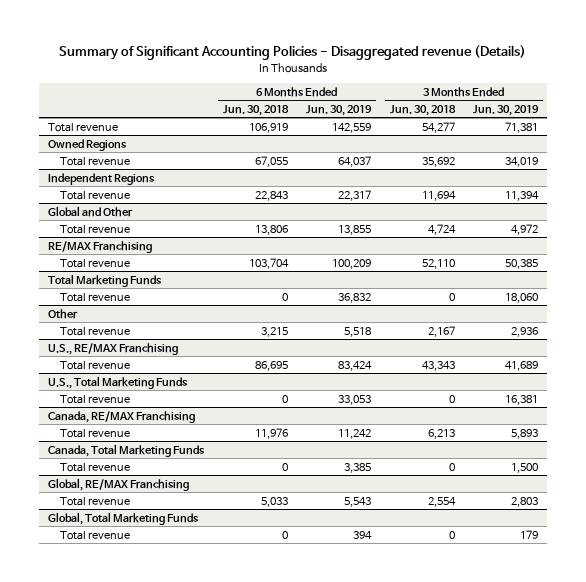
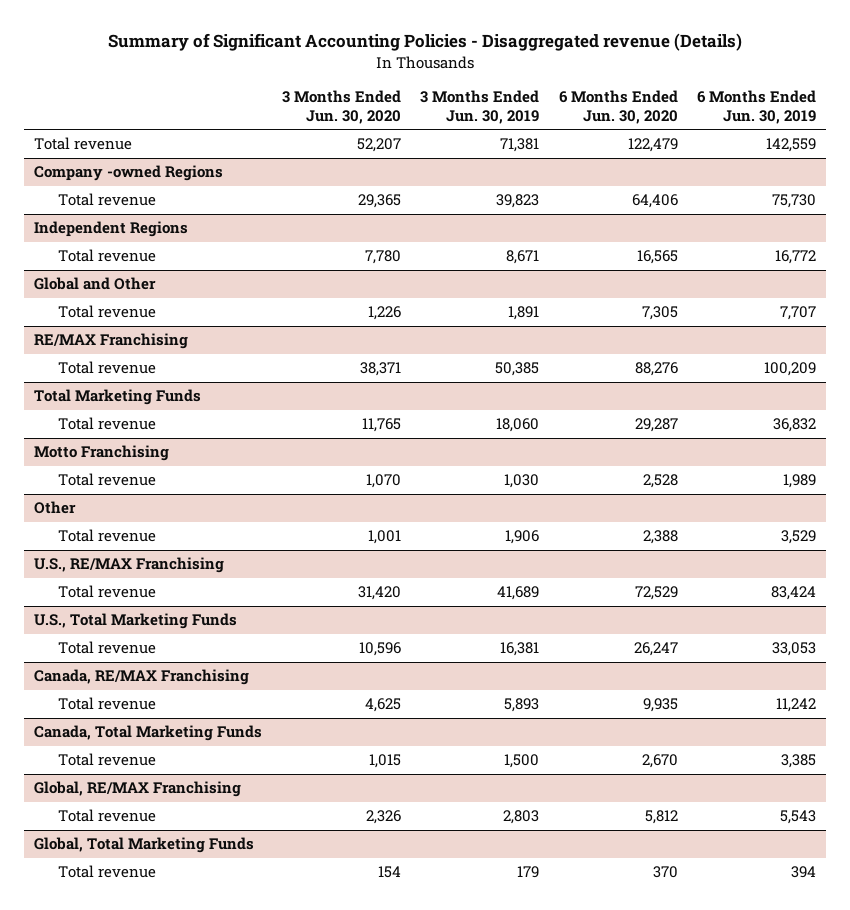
[222,104,289,116] Jun. 30, 2018 -> none
[389,104,456,116] Jun. 30, 2018 -> none
none -> [281,89,401,124] 3 Months Ended Jun. 30, 2020
none -> [558,89,678,124] 6 Months Ended Jun. 30, 2020
[48,138,128,151] Owned Regions -> [33,165,223,182] Company -owned Regions
[338,155,372,167] 64,037 -> [772,194,817,209] 75,730
[505,156,539,167] 34,019 -> [496,194,540,209] 39,823
[338,189,372,201] 22,317 -> [775,250,817,265] 16,772
[505,190,540,201] 11,394 -> [506,250,540,265] 8,671
[338,224,372,235] 13,855 -> [780,306,817,321] 7,707
[511,223,539,235] 4,972 -> [508,306,540,321] 1,891
none -> [33,445,169,462] Motto Franchising
none -> [57,473,156,487] Total revenue
[344,326,372,337] 5,518 -> [781,530,817,545] 3,529
[511,326,539,337] 2,936 -> [505,530,540,545] 1,906

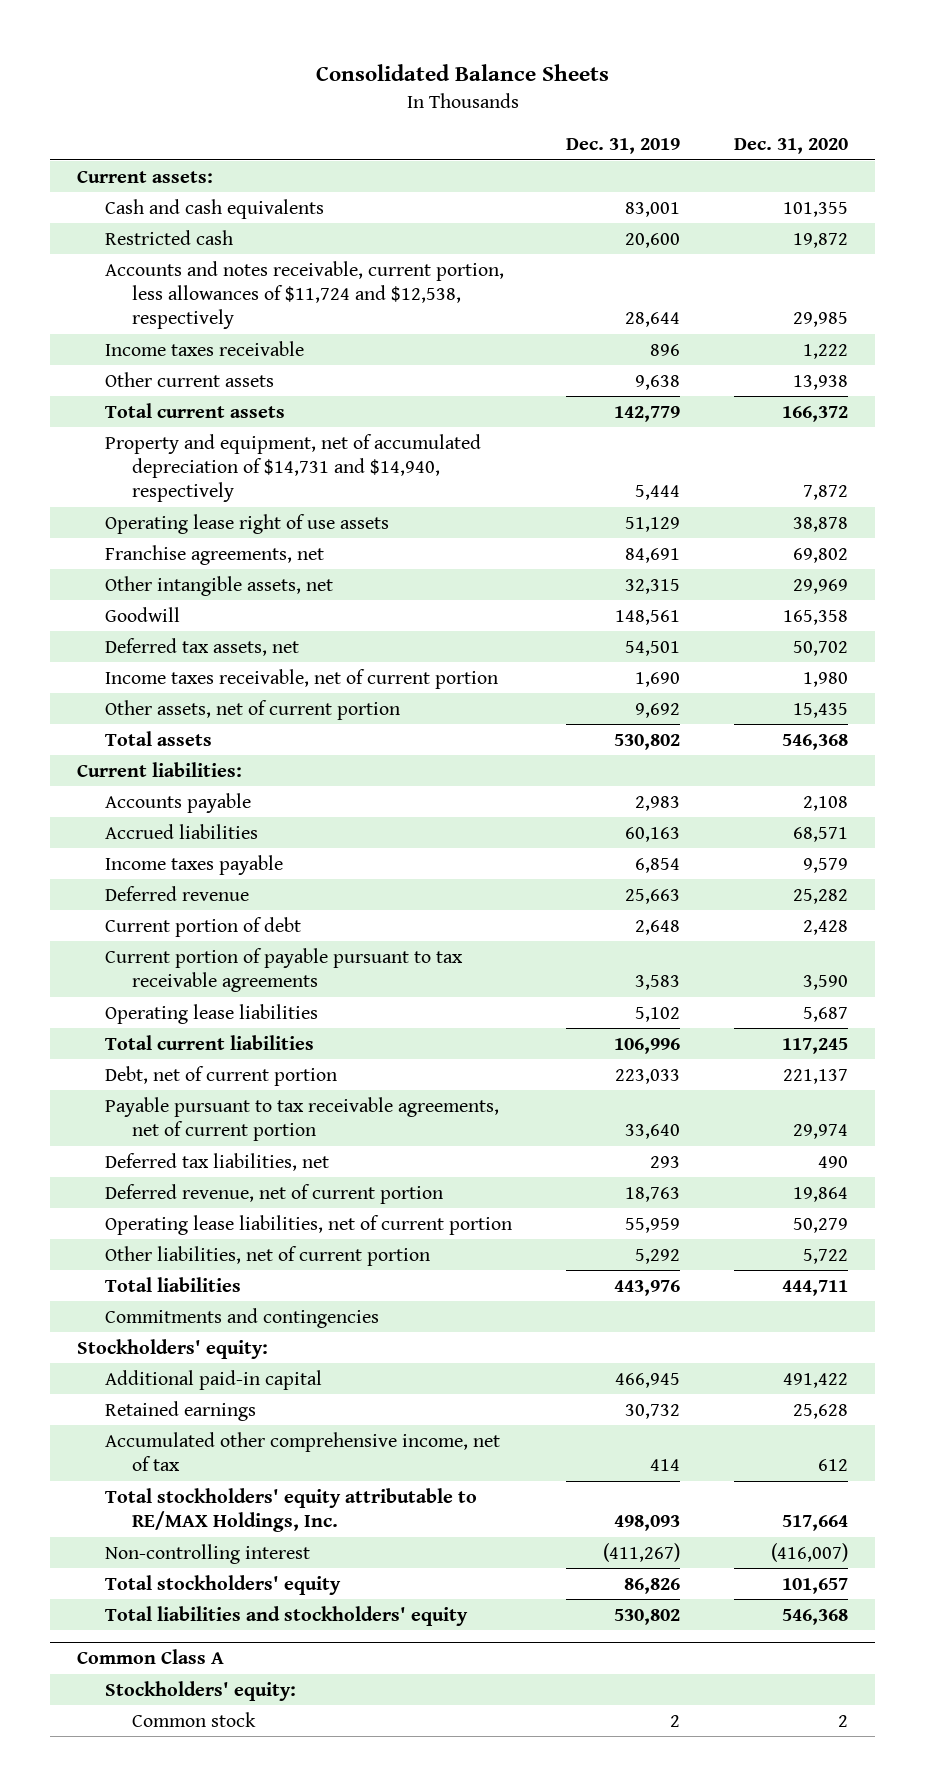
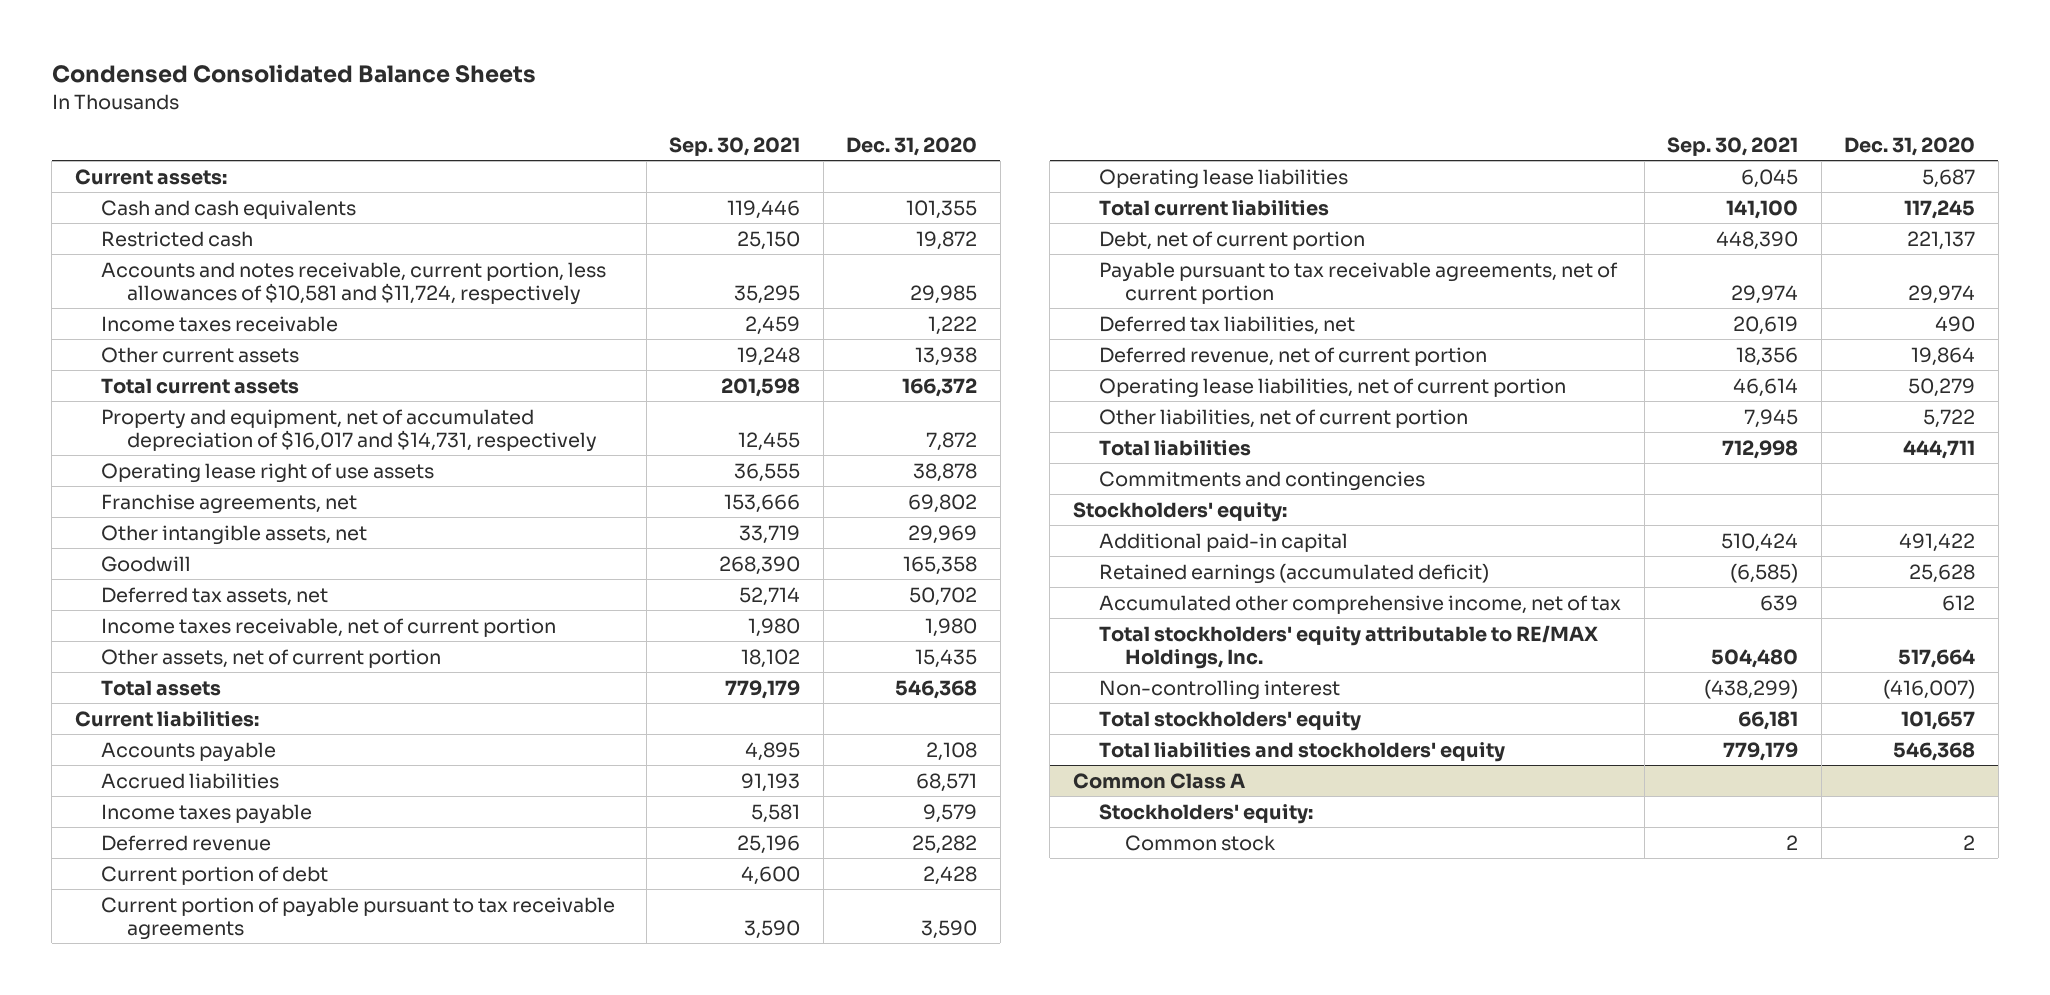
[315,64,609,82] Consolidated Balance Sheets -> [51,64,536,84] Condensed Consolidated Balance Sheets
[565,138,680,155] Dec. 31, 2019 -> none
none -> [669,136,801,156] Sep. 30, 2021
[104,260,504,330] Accounts and notes receivable, current portion, less allowances of $11,724 and $12,538, respectively -> [101,261,607,305] Accounts and notes receivable, current portion, less allowances of $10,581 and $11,724, respectively
[104,433,481,503] Property and equipment, net of accumulated depreciation of $14,731 and $14,940, respectively -> [101,408,598,452] Property and equipment, net of accumulated depreciation of $16,017 and $14,731, respectively
[104,1400,256,1421] Retained earnings -> [1098,562,1489,584] Retained earnings (accumulated deficit)

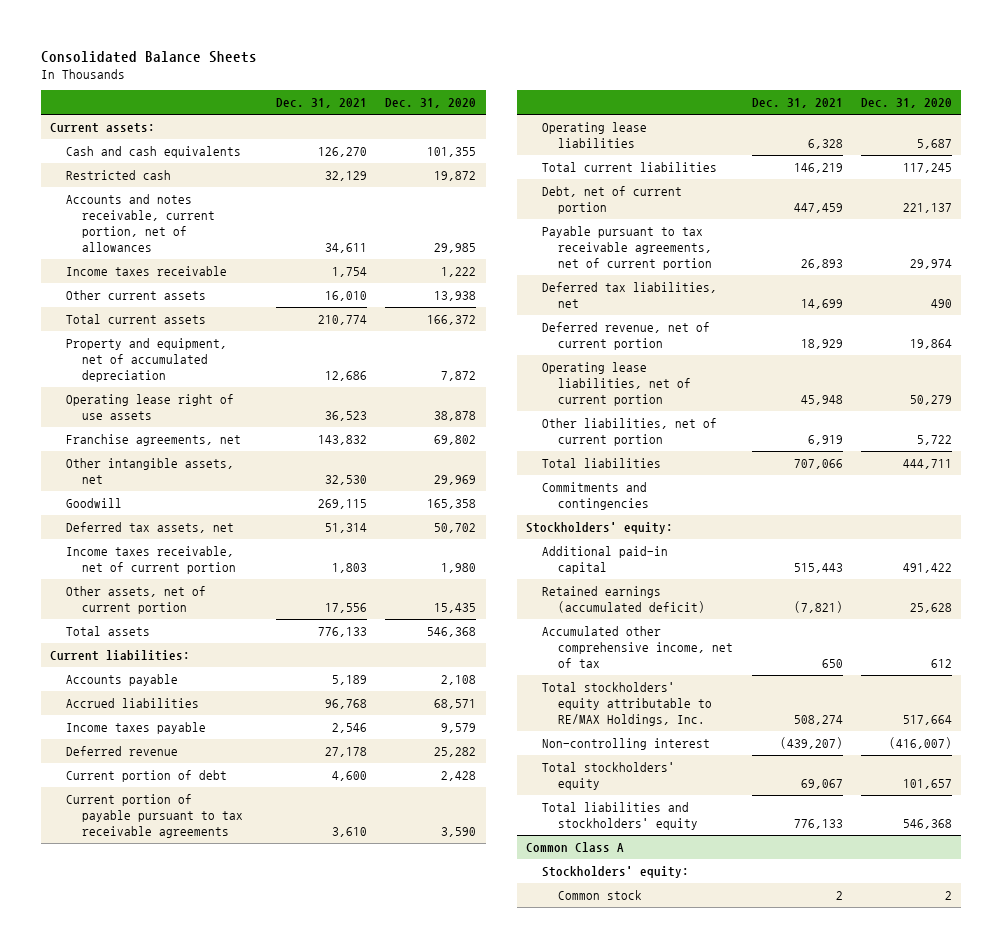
[51,64,536,84] Condensed Consolidated Balance Sheets -> [41,50,258,63] Consolidated Balance Sheets
[669,136,801,156] Sep. 30, 2021 -> none
none -> [275,98,367,109] Dec. 31, 2021
[101,261,607,305] Accounts and notes receivable, current portion, less allowances of $10,581 and $11,724, respectively -> [66,194,216,253] Accounts and notes receivable, current portion, net of allowances
[101,408,598,452] Property and equipment, net of accumulated depreciation of $16,017 and $14,731, respectively -> [66,338,228,383] Property and equipment, net of accumulated depreciation

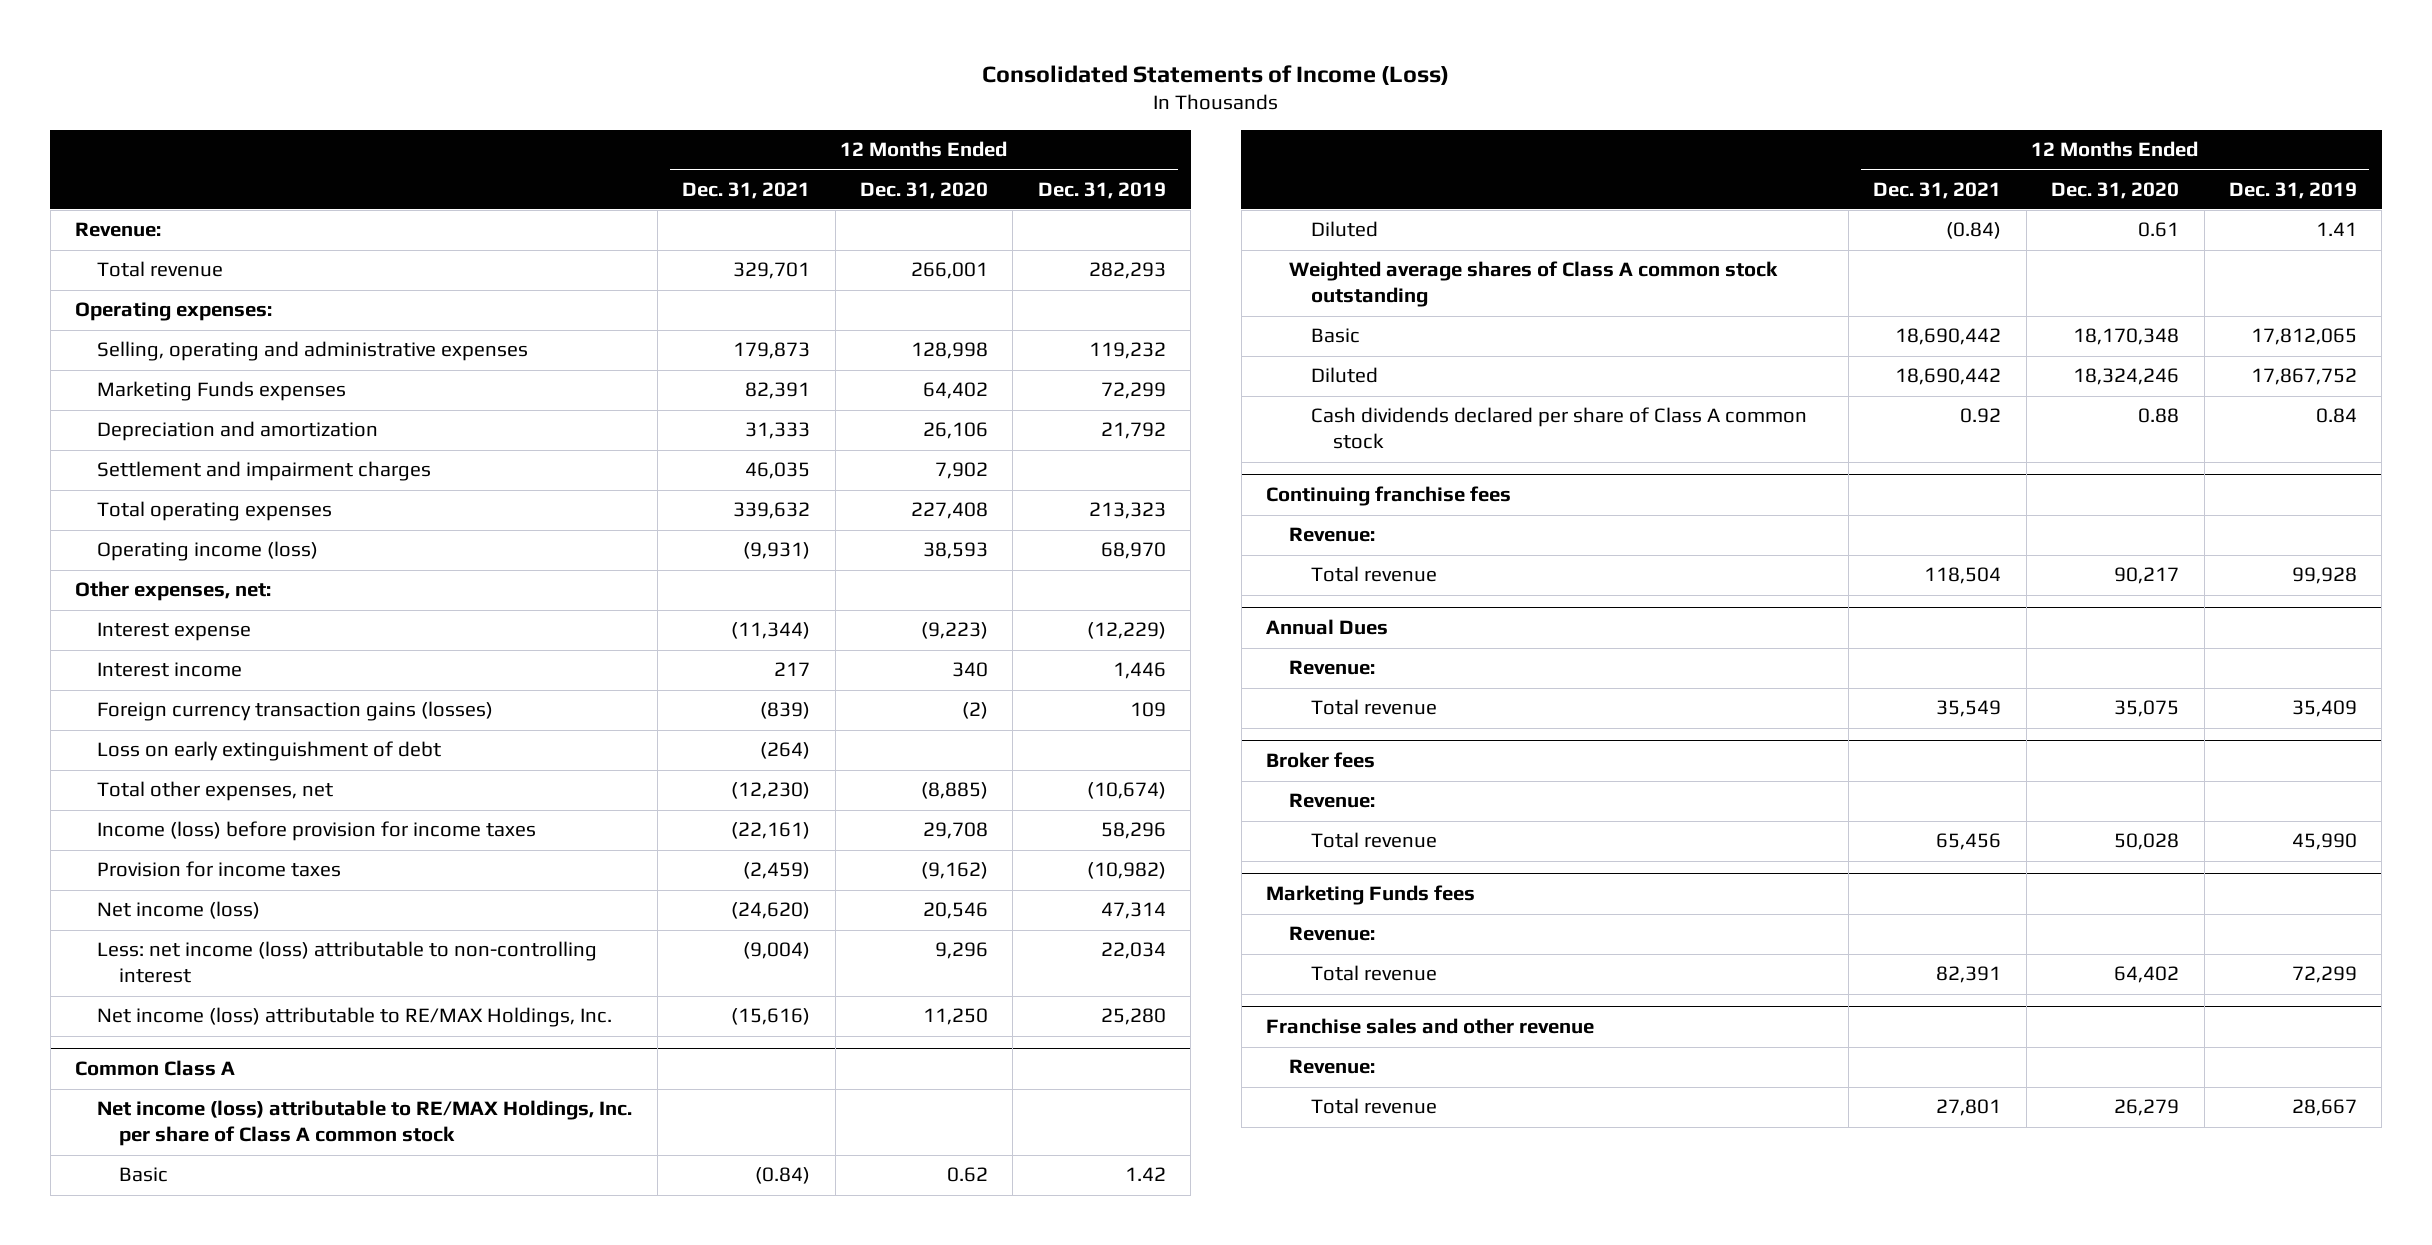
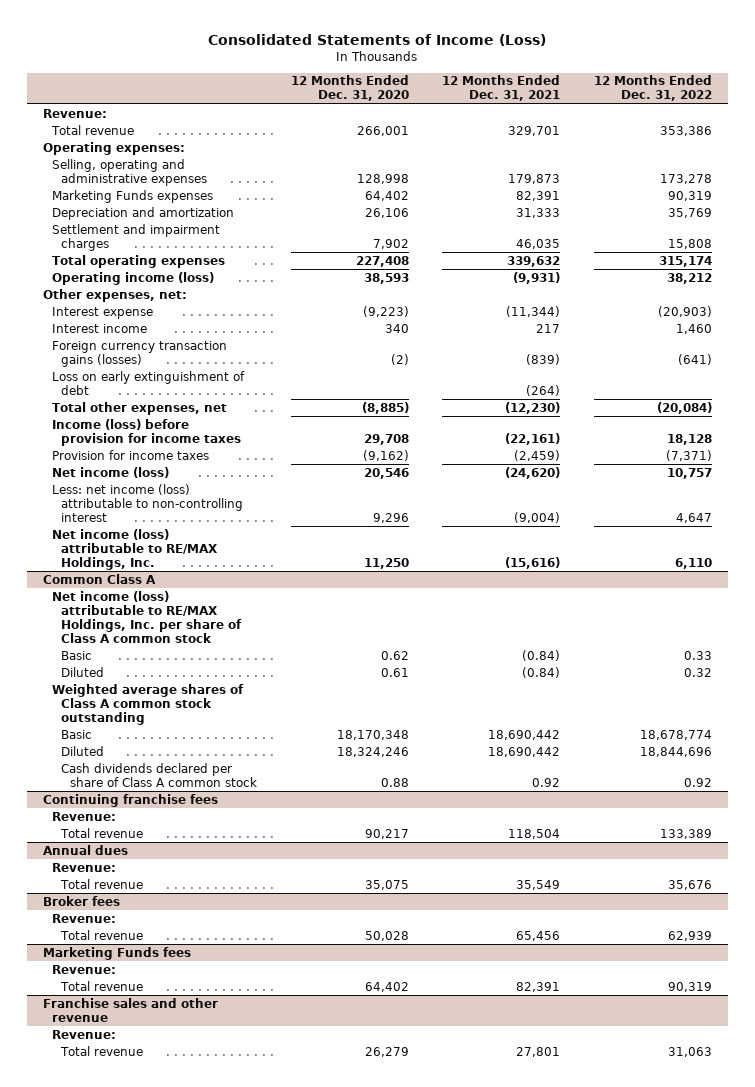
[1037,181,1166,199] Dec. 31, 2019 -> none
none -> [593,75,712,102] 12 Months Ended Dec. 31, 2022
[1266,619,1389,636] Annual Dues -> [43,844,129,855] Annual dues

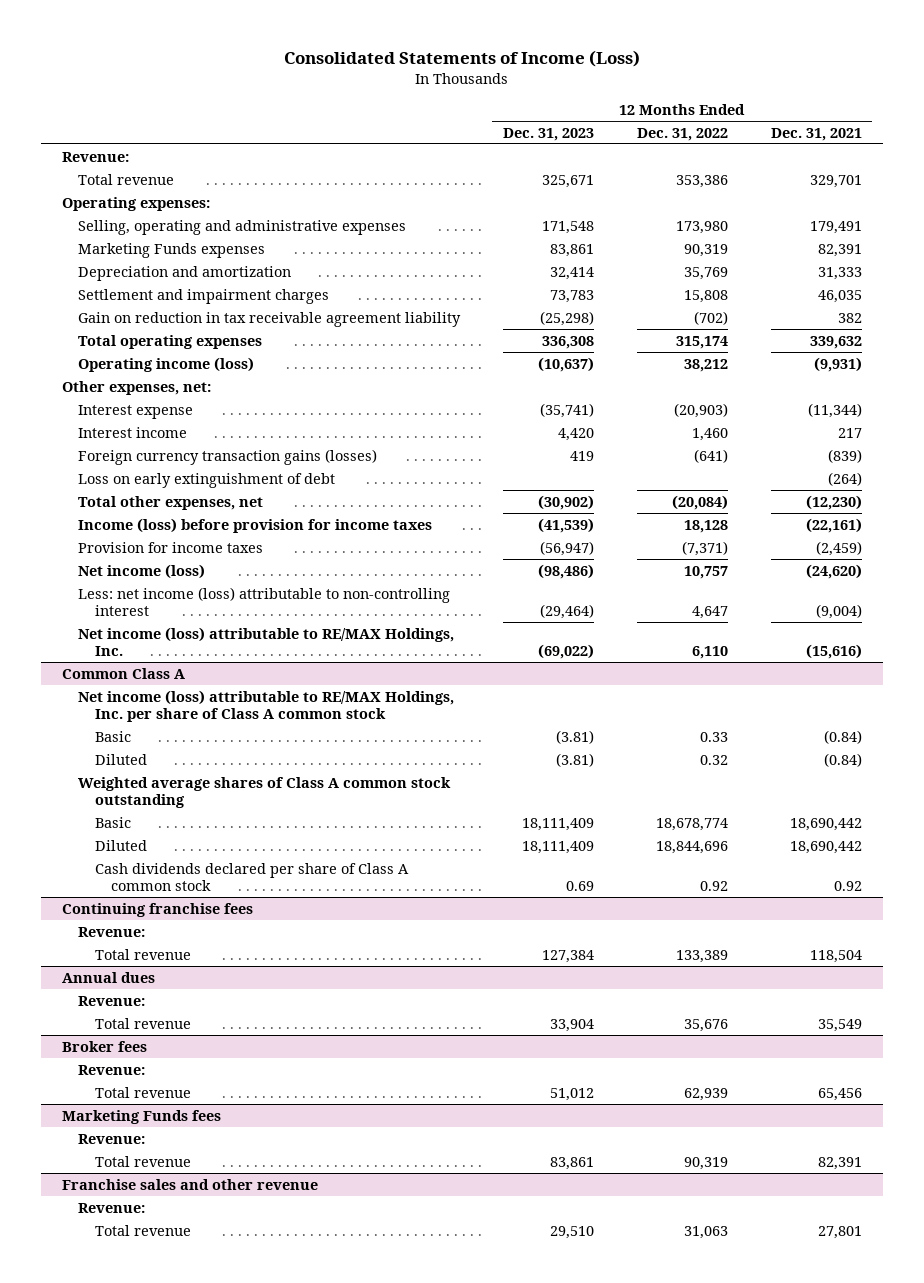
[290,75,409,102] 12 Months Ended Dec. 31, 2020 -> none
none -> [503,127,595,141] Dec. 31, 2023
[508,173,561,184] 179,873 -> [809,220,862,234] 179,491
[659,173,712,184] 173,278 -> [675,220,728,234] 173,980
none -> [78,311,462,327] Gain on reduction in tax receivable agreement liability

